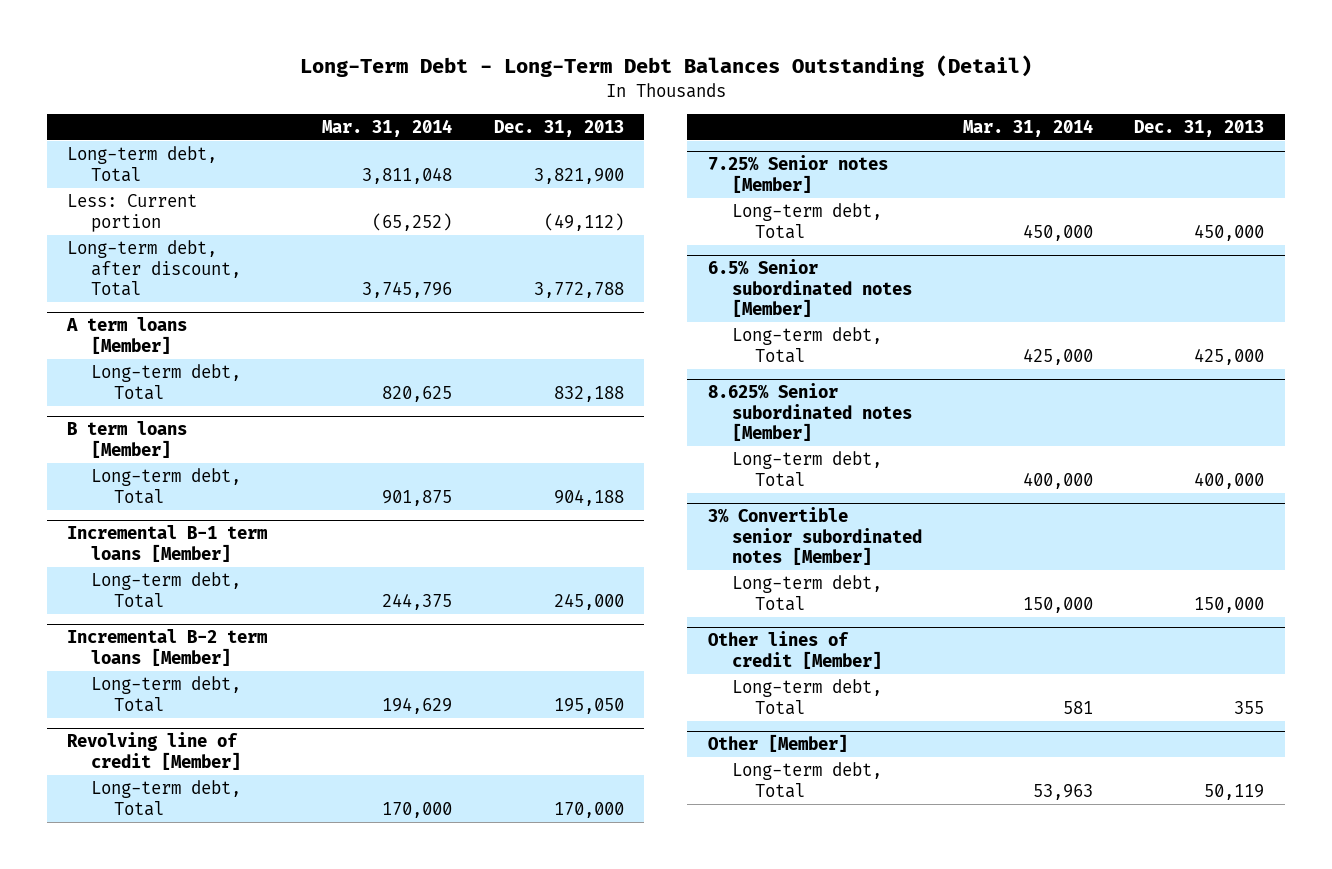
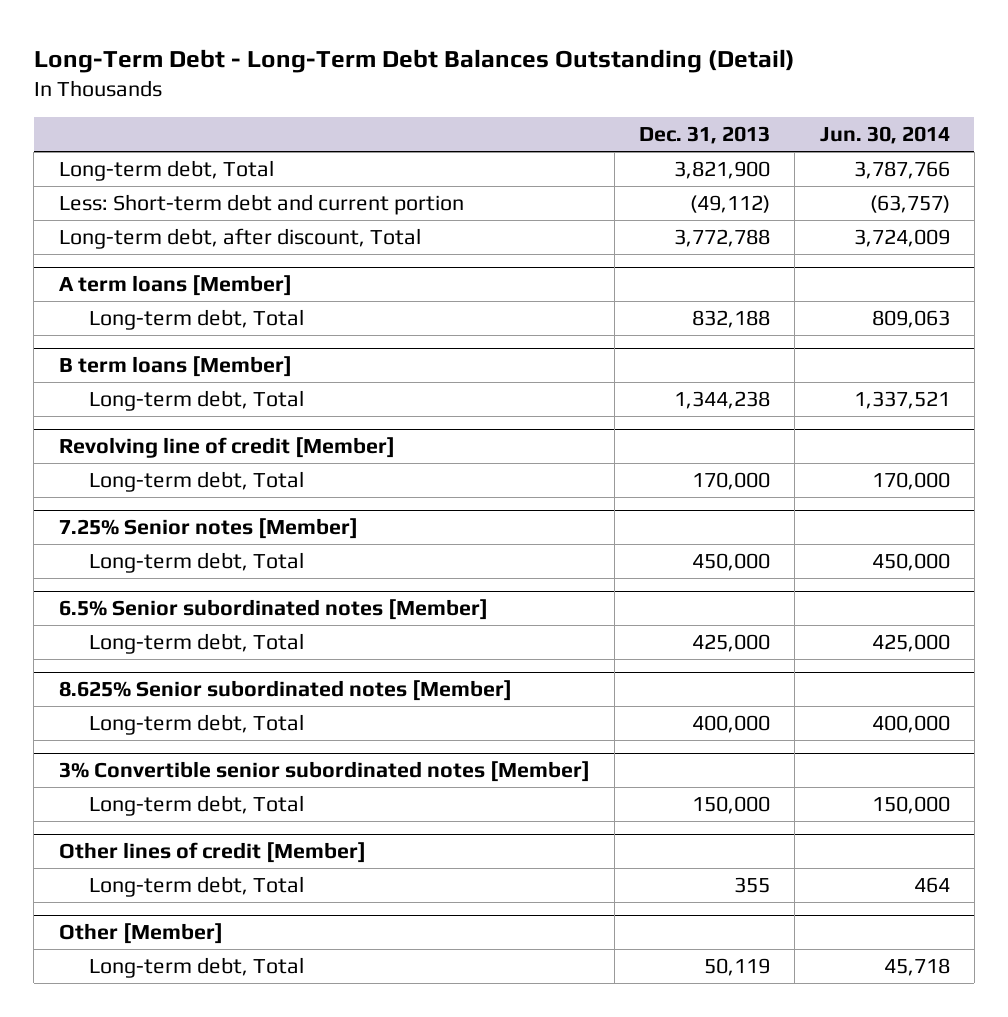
[322,118,453,137] Mar. 31, 2014 -> none
none -> [819,126,950,145] Jun. 30, 2014
[67,194,198,232] Less: Current portion -> [58,193,464,215] Less: Short-term debt and current portion
[67,525,268,562] Incremental B-1 term loans [Member] -> none
[90,572,241,608] Long-term debt, Total -> none
[67,629,268,666] Incremental B-2 term loans [Member] -> none
[90,676,241,712] Long-term debt, Total -> none
[553,488,624,506] 904,188 -> [674,390,771,409] 1,344,238

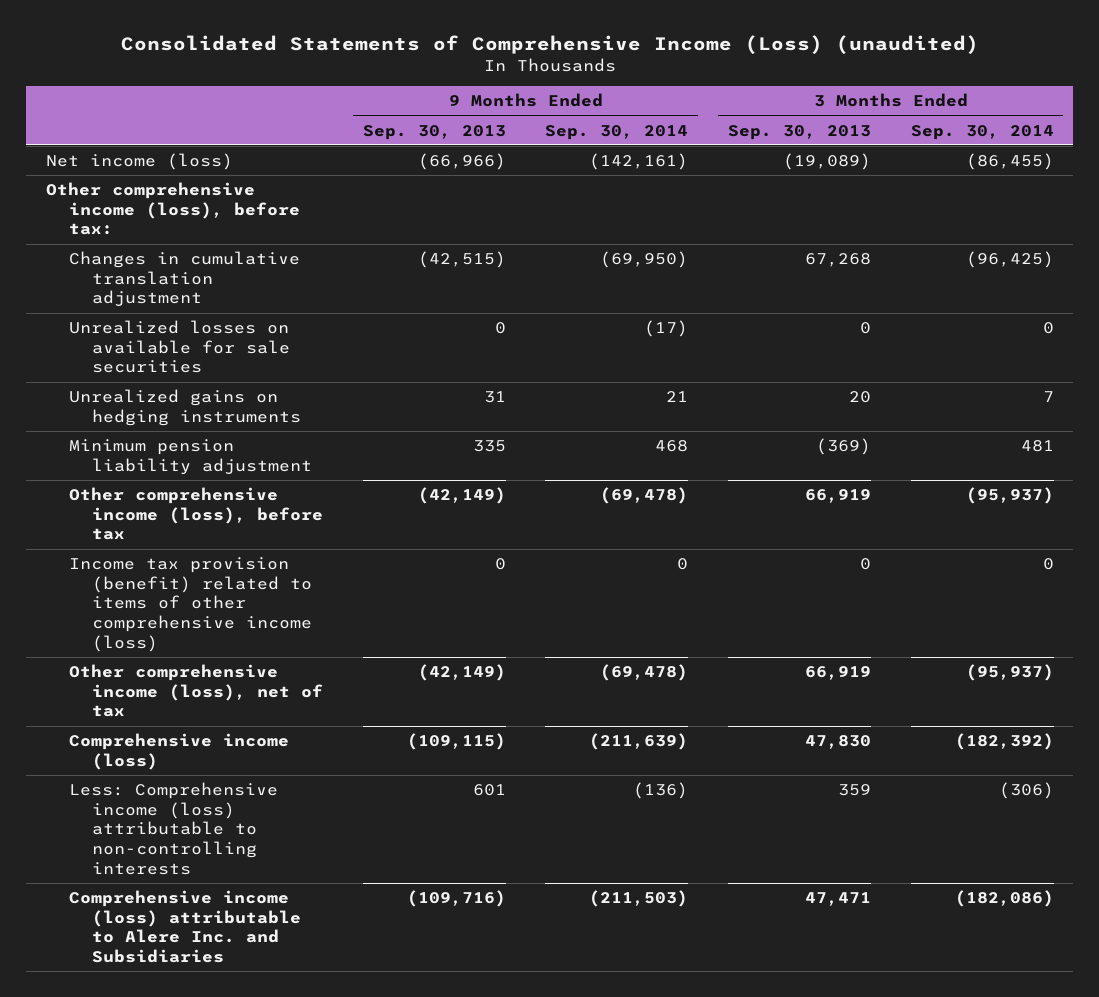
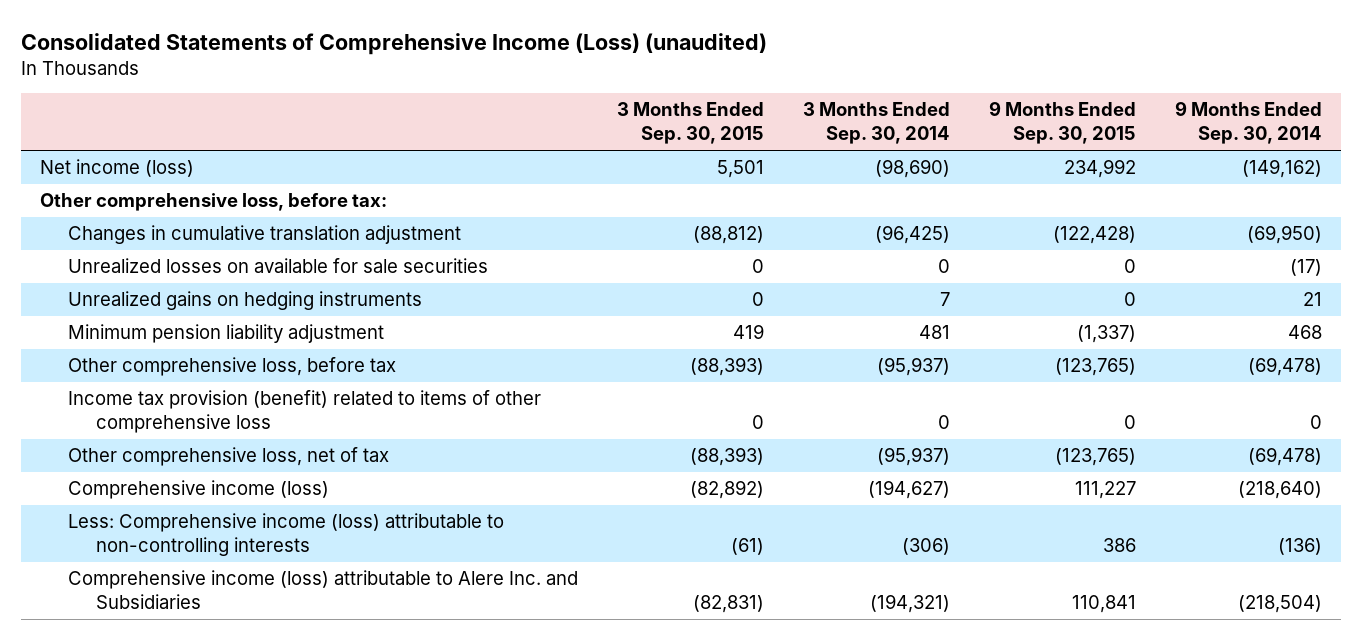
[362,124,506,140] Sep. 30, 2013 -> none
[727,124,871,140] Sep. 30, 2013 -> none
none -> [616,102,764,145] 3 Months Ended Sep. 30, 2015
none -> [988,101,1136,145] 9 Months Ended Sep. 30, 2015
[589,153,689,171] (142,161) -> [1241,159,1322,179] (149,162)
[965,153,1054,171] (86,455) -> [874,159,950,179] (98,690)
[45,182,300,236] Other comprehensive income (loss), before tax: -> [40,193,388,212] Other comprehensive loss, before tax:
[68,487,324,541] Other comprehensive income (loss), before tax -> [67,357,396,377] Other comprehensive loss, before tax
[68,557,313,652] Income tax provision (benefit) related to items of other comprehensive income (loss) -> [67,390,541,434] Income tax provision (benefit) related to items of other comprehensive loss
[68,664,324,718] Other comprehensive income (loss), net of tax -> [67,447,389,467] Other comprehensive loss, net of tax
[589,733,689,751] (211,639) -> [1237,481,1322,500] (218,640)
[954,733,1054,751] (182,392) -> [867,480,950,500] (194,627)
[589,890,689,908] (211,503) -> [1237,595,1322,614] (218,504)
[954,890,1054,908] (182,086) -> [869,594,950,614] (194,321)

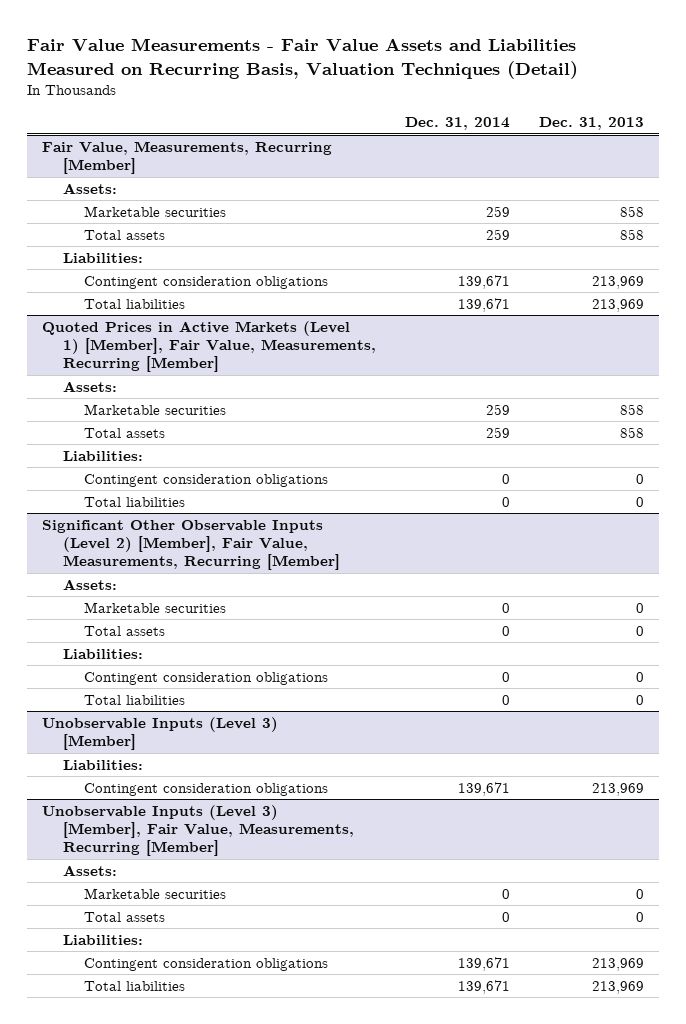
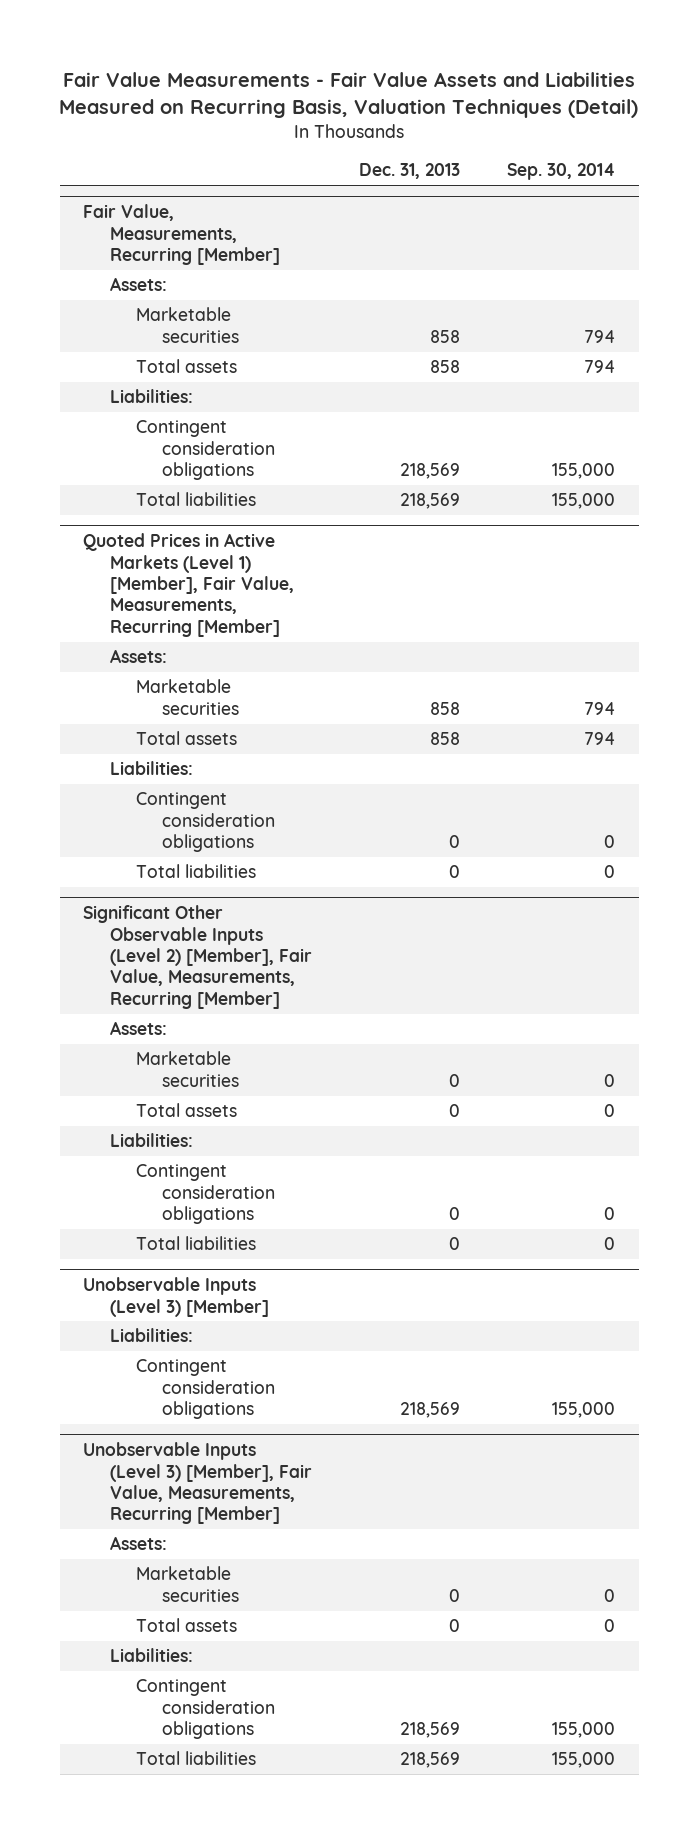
[405,117,511,131] Dec. 31, 2014 -> none
none -> [507,163,616,181] Sep. 30, 2014
[592,275,645,289] 213,969 -> [400,463,461,480] 218,569
[592,298,645,312] 213,969 -> [400,493,461,510] 218,569
[592,782,645,796] 213,969 -> [400,1402,461,1419] 218,569
[592,957,645,971] 213,969 -> [400,1722,461,1739] 218,569
[592,980,645,994] 213,969 -> [400,1752,461,1769] 218,569

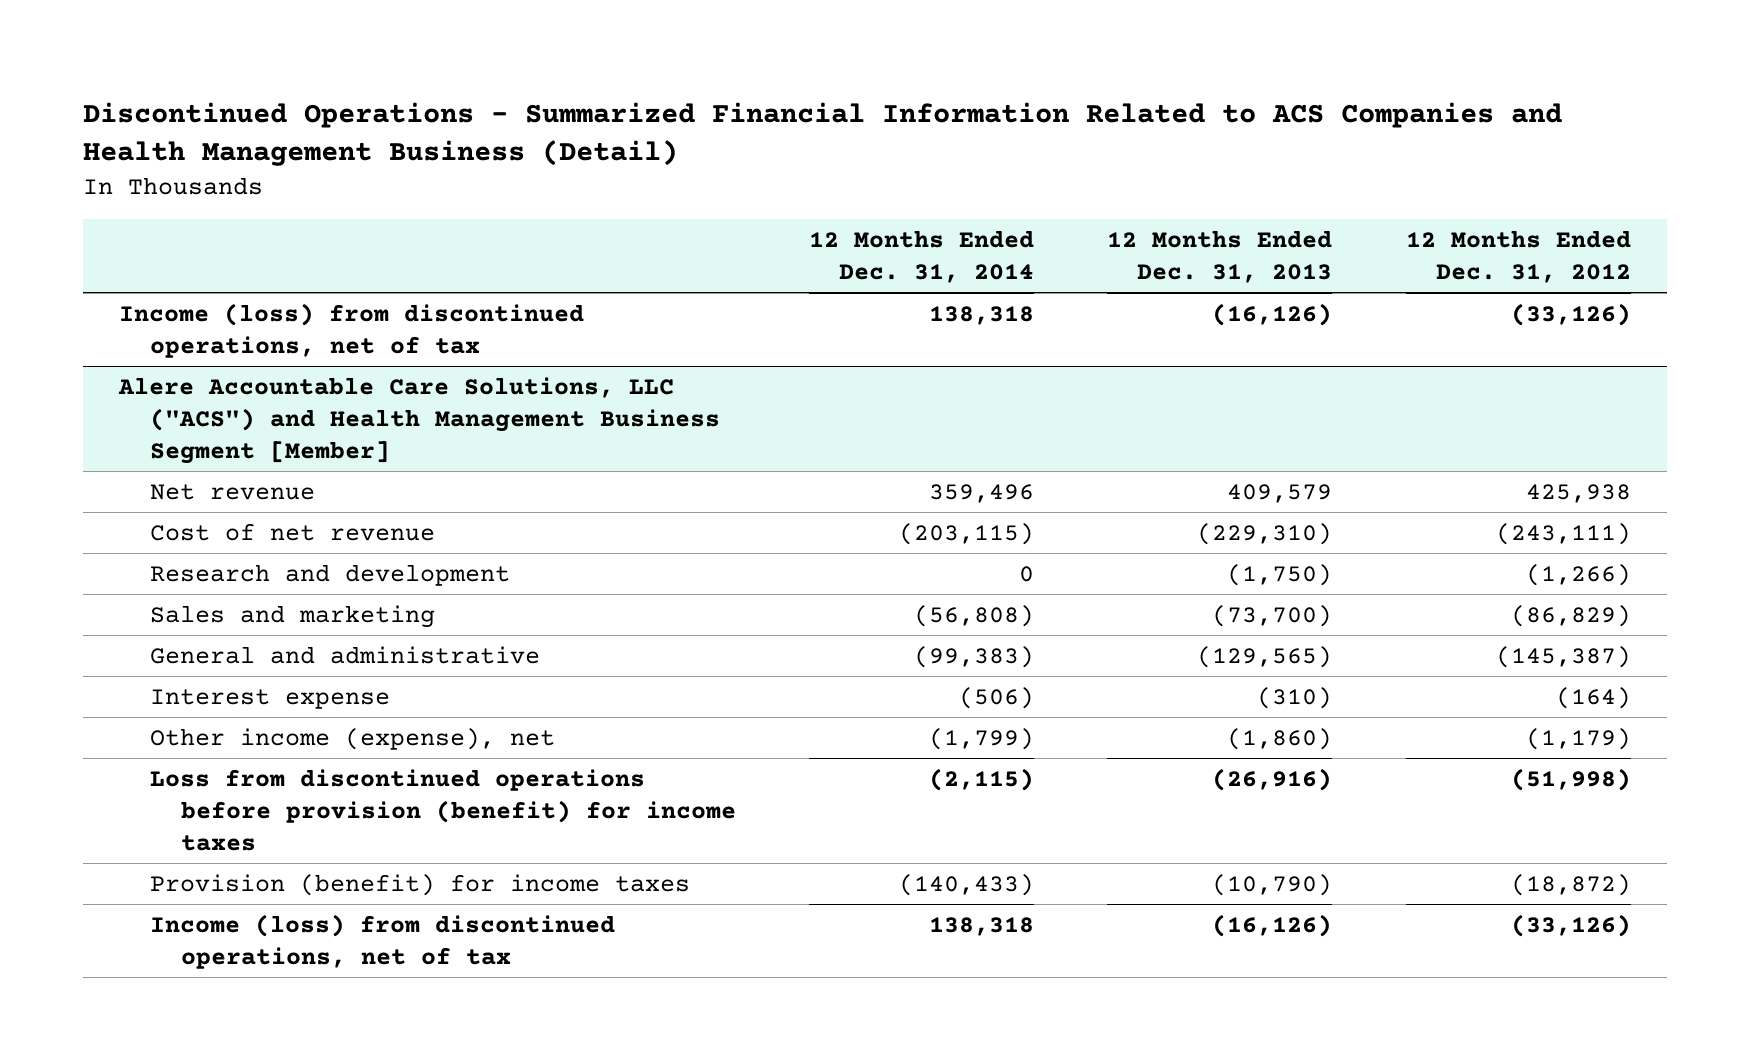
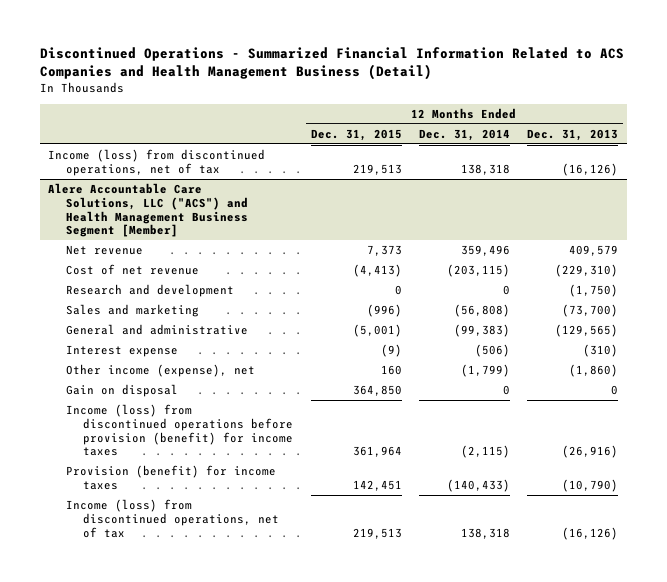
[1405,230,1631,284] 12 Months Ended Dec. 31, 2012 -> none
none -> [310,128,402,141] Dec. 31, 2015
none -> [65,384,178,398] Gain on disposal
[150,768,736,852] Loss from discontinued operations before provision (benefit) for income taxes -> [65,404,294,457] Income (loss) from discontinued operations before provision (benefit) for income taxes

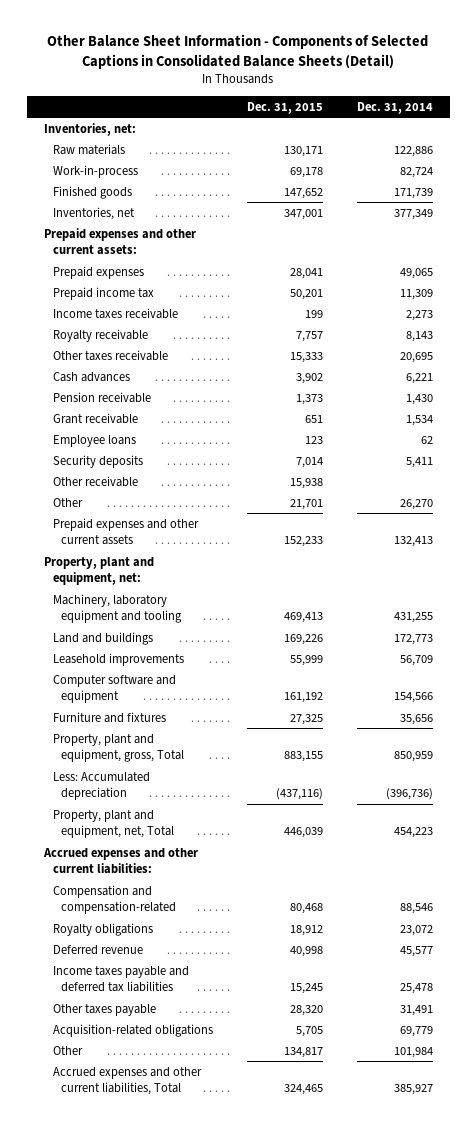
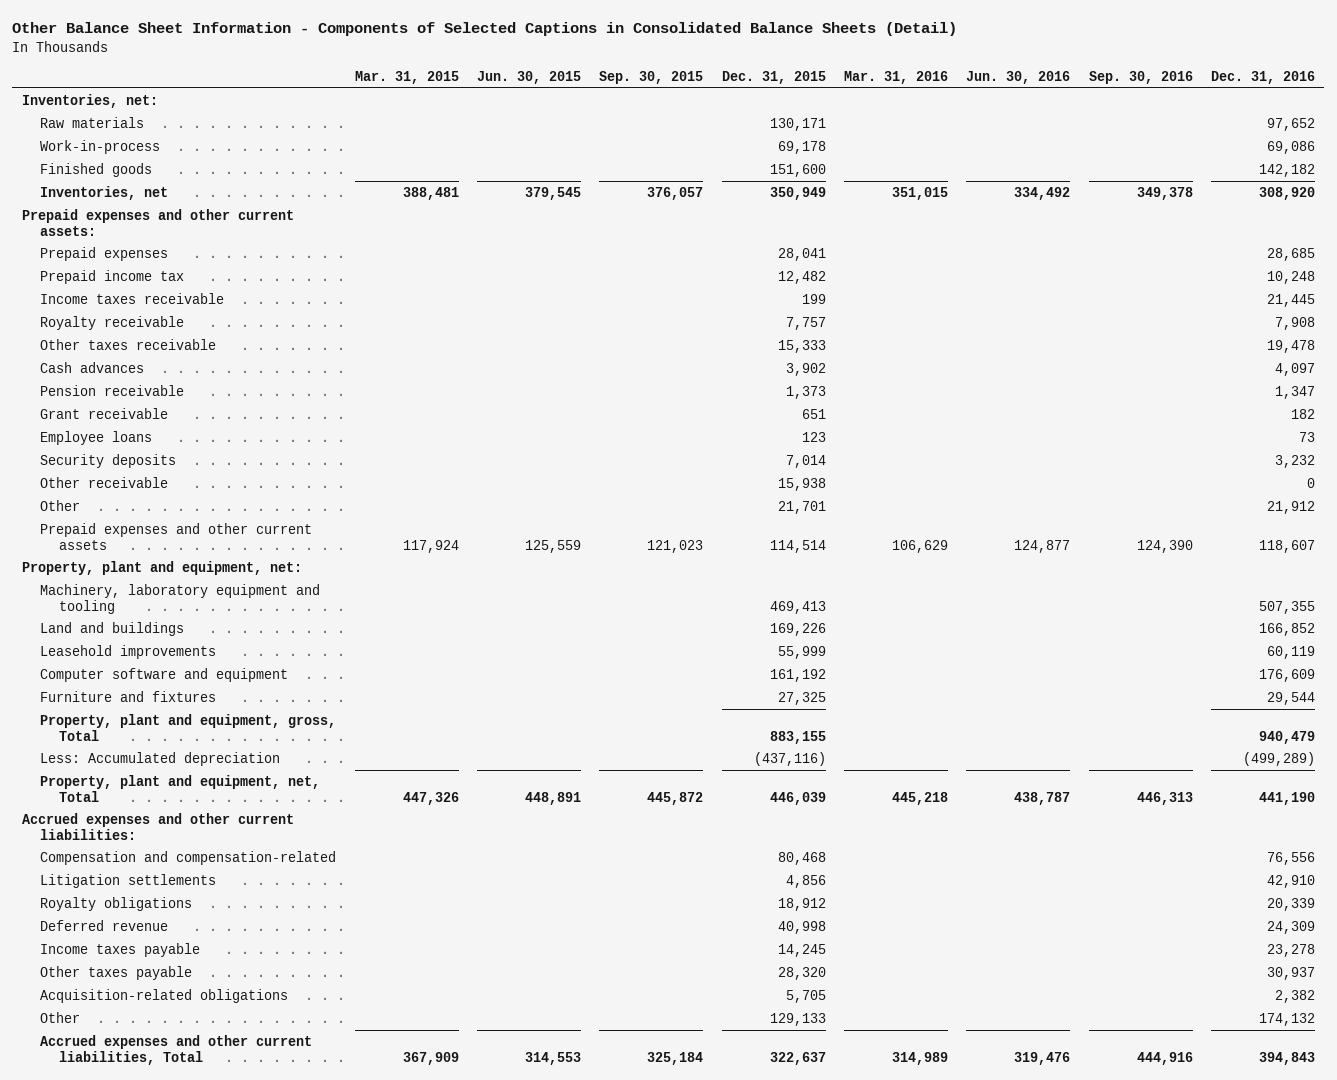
[356,101,433,114] Dec. 31, 2014 -> none
none -> [354,70,459,84] Mar. 31, 2015
none -> [476,70,581,84] Jun. 30, 2015
none -> [599,70,704,84] Sep. 30, 2015
none -> [843,70,948,84] Mar. 31, 2016
none -> [966,70,1071,84] Jun. 30, 2016
none -> [1088,70,1193,84] Sep. 30, 2016
none -> [1210,70,1315,84] Dec. 31, 2016
[283,187,323,199] 147,652 -> [769,163,826,177] 151,600
[283,208,323,220] 347,001 -> [769,186,826,200] 350,949
[289,288,323,300] 50,201 -> [777,270,826,284] 12,482
[283,536,323,548] 152,233 -> [769,539,826,553] 114,514
none -> [40,873,217,888] Litigation settlements
[52,965,189,993] Income taxes payable and deferred tax liabilities -> [40,942,201,957] Income taxes payable
[289,983,323,995] 15,245 -> [777,943,826,957] 14,245
[283,1046,323,1058] 134,817 -> [769,1012,826,1026] 129,133
[283,1084,323,1096] 324,465 -> [769,1051,826,1065] 322,637

